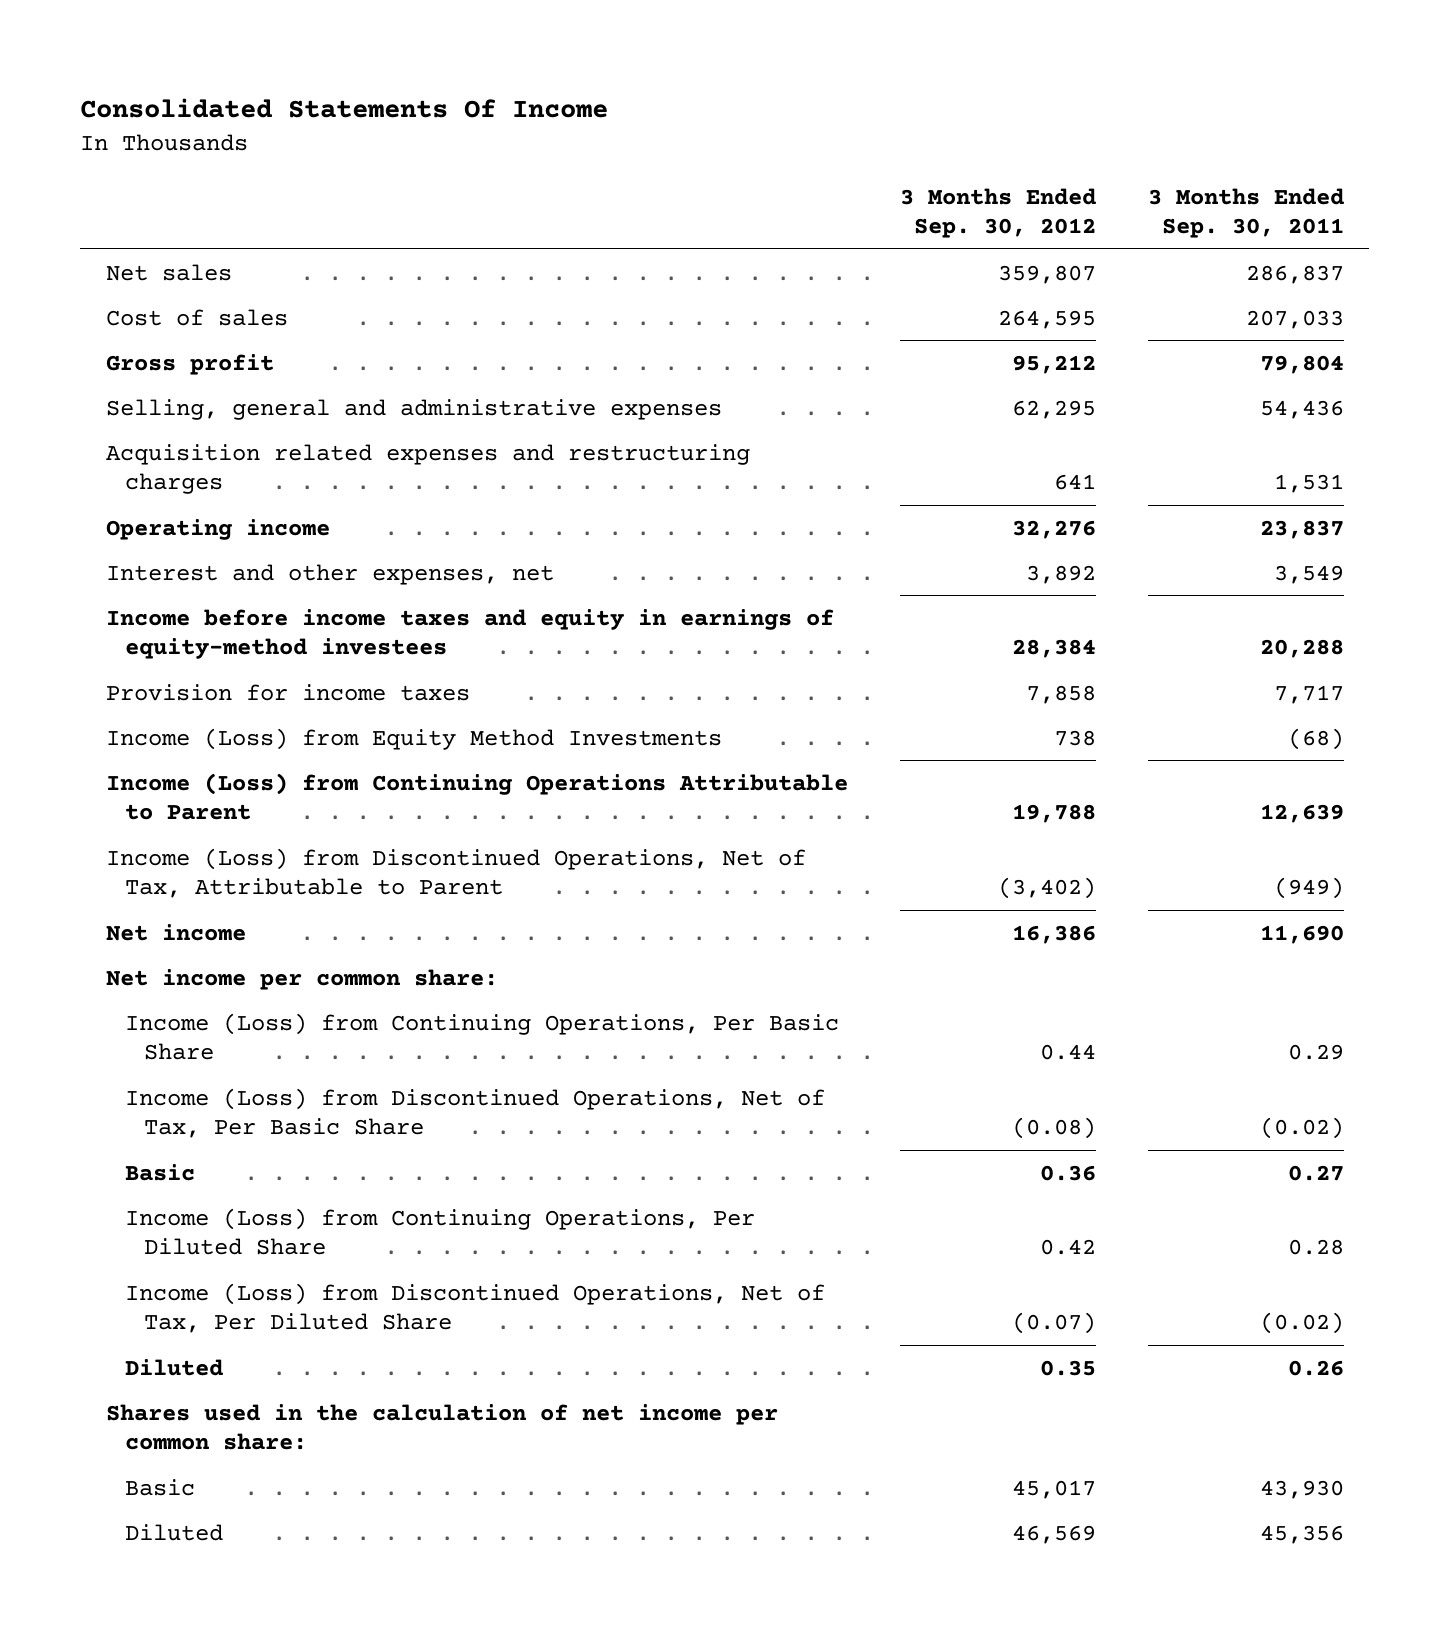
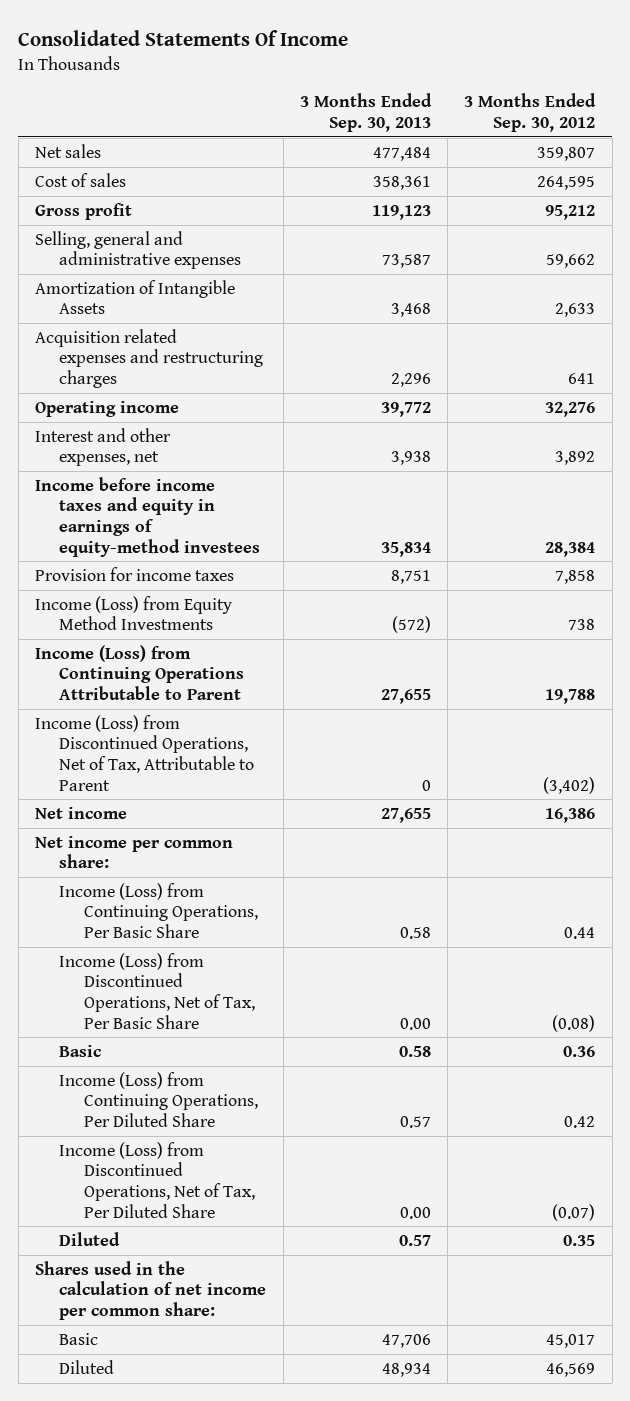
[1147,187,1344,239] 3 Months Ended Sep. 30, 2011 -> none
none -> [299,93,432,132] 3 Months Ended Sep. 30, 2013
[1011,399,1096,419] 62,295 -> [546,254,596,269] 59,662
none -> [34,279,235,315] Amortization of Intangible Assets

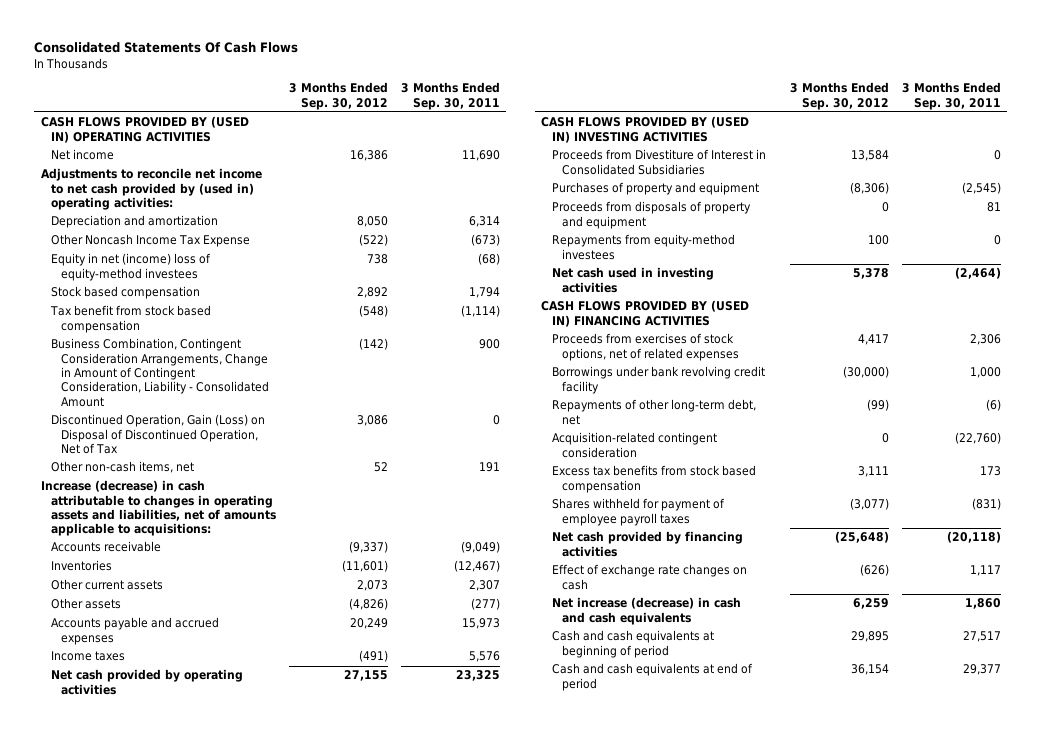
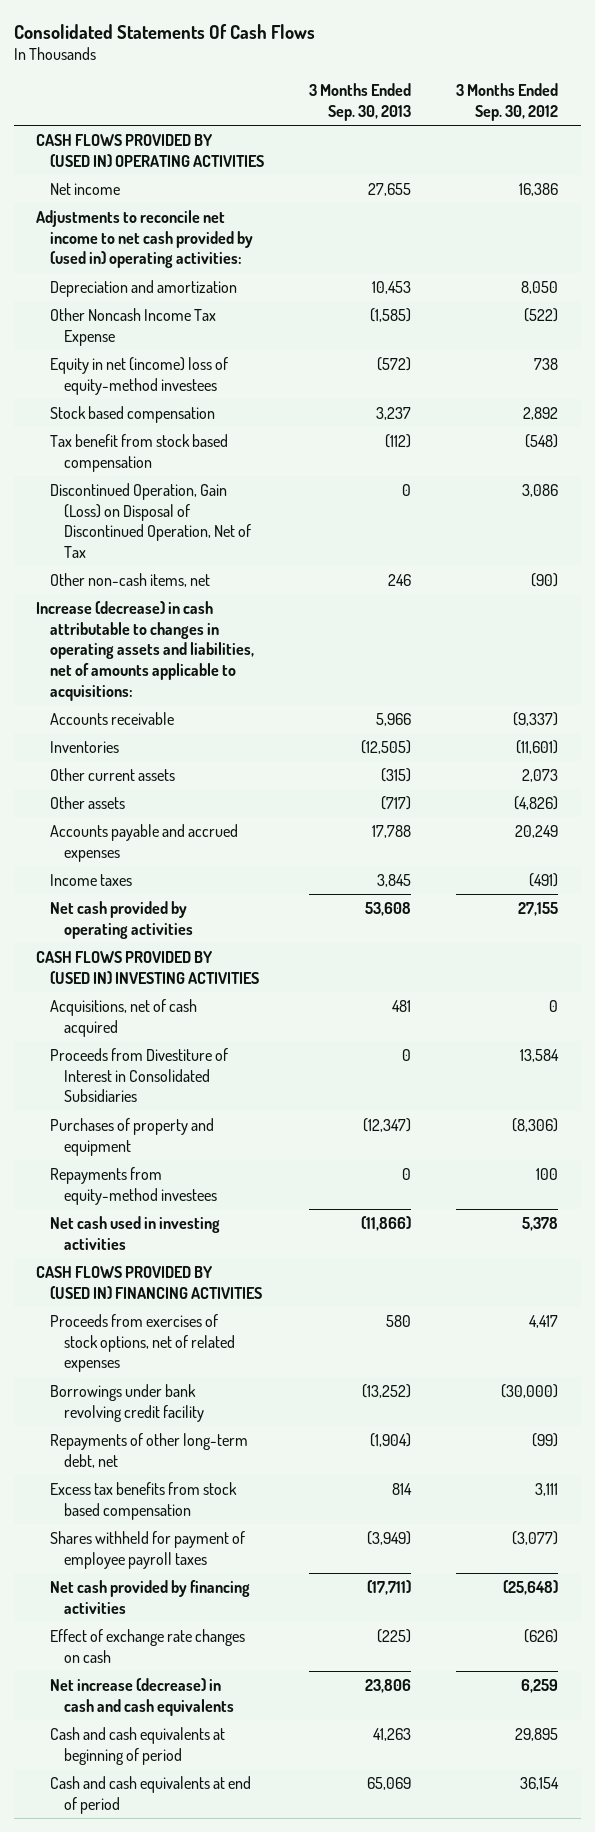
[400,82,500,110] 3 Months Ended Sep. 30, 2011 -> none
none -> [309,83,412,122] 3 Months Ended Sep. 30, 2013
[51,338,270,407] Business Combination, Contingent Consideration Arrangements, Change in Amount of Contingent Consideration, Liability - Consolidated Amount -> none
[373,462,388,473] 52 -> [531,573,559,588] (90)
none -> [50,999,198,1037] Acquisitions, net of cash acquired
[551,201,751,229] Proceeds from disposals of property and equipment -> none
[551,432,717,458] Acquisition-related contingent consideration -> none

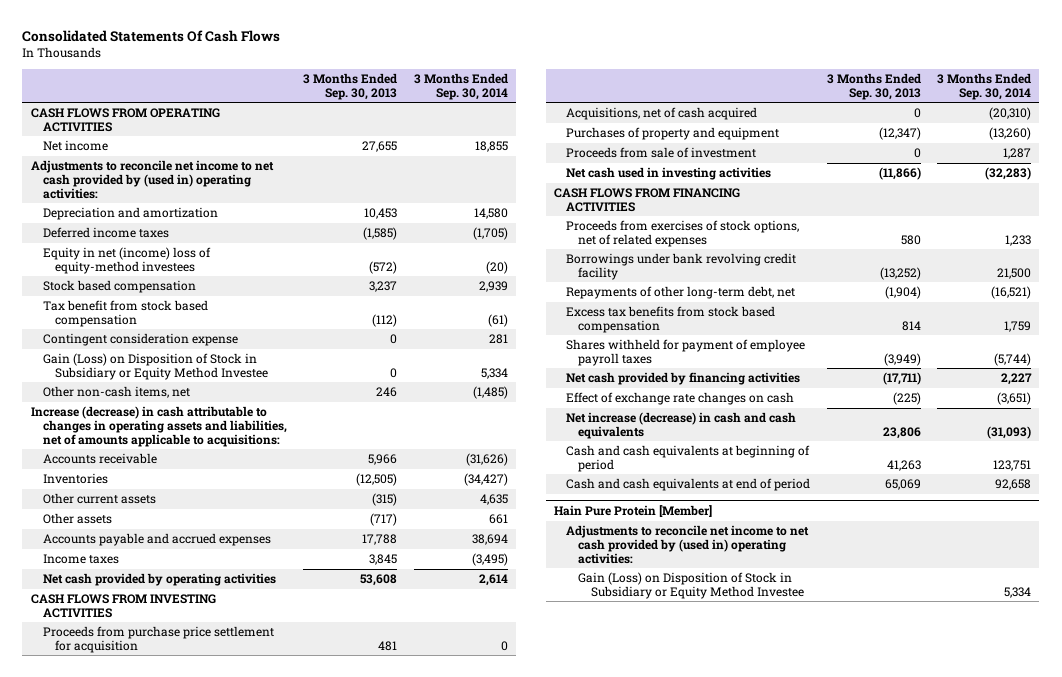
[456,83,559,122] 3 Months Ended Sep. 30, 2012 -> none
none -> [413,72,508,100] 3 Months Ended Sep. 30, 2014
[36,134,265,167] CASH FLOWS PROVIDED BY (USED IN) OPERATING ACTIVITIES -> [30,108,220,132] CASH FLOWS FROM OPERATING ACTIVITIES
[50,308,217,346] Other Noncash Income Tax Expense -> [42,227,169,239] Deferred income taxes
[50,483,252,559] Discontinued Operation, Gain (Loss) on Disposal of Discontinued Operation, Net of Tax -> none
none -> [42,333,238,347] Contingent consideration expense
none -> [42,353,269,380] Gain (Loss) on Disposition of Stock in Subsidiary or Equity Method Investee
[50,1048,229,1103] Proceeds from Divestiture of Interest in Consolidated Subsidiaries -> none
[36,951,260,984] CASH FLOWS PROVIDED BY (USED IN) INVESTING ACTIVITIES -> [30,594,216,618] CASH FLOWS FROM INVESTING ACTIVITIES
none -> [42,626,274,653] Proceeds from purchase price settlement for acquisition
[392,1000,412,1013] 481 -> [913,108,921,119] 0
[50,1167,218,1205] Repayments from equity-method investees -> none
none -> [566,147,757,159] Proceeds from sale of investment
[36,1266,263,1299] CASH FLOWS PROVIDED BY (USED IN) FINANCING ACTIVITIES -> [553,188,740,212] CASH FLOWS FROM FINANCING ACTIVITIES
none -> [553,504,712,517] Hain Pure Protein [Member]
none -> [566,525,810,564] Adjustments to reconcile net income to net cash provided by (used in) operating activities:
none -> [578,572,804,599] Gain (Loss) on Disposition of Stock in Subsidiary or Equity Method Investee

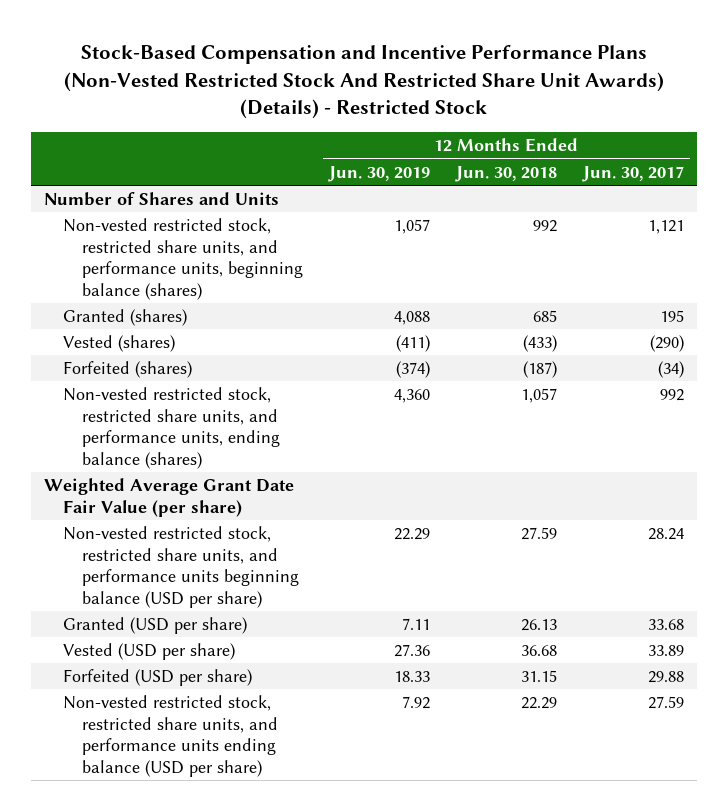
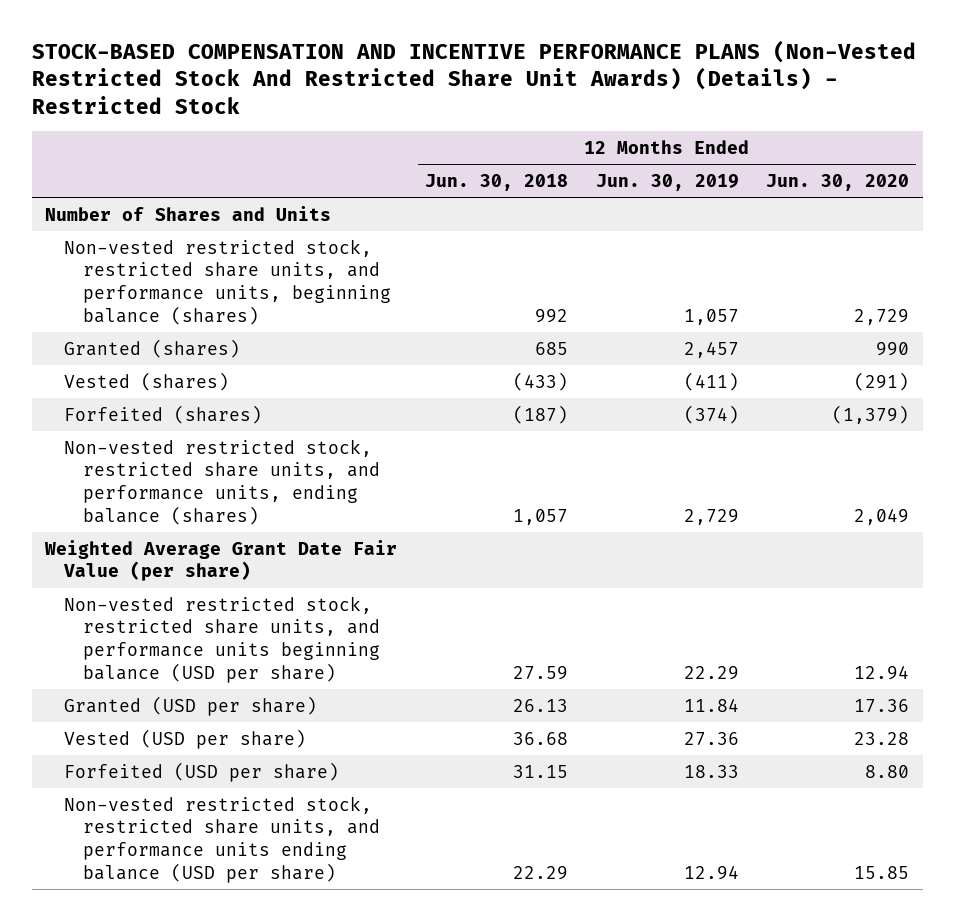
[63,44,664,120] Stock-Based Compensation and Incentive Performance Plans (Non-Vested Restricted Stock And Restricted Share Unit Awards) (Details) - Restricted Stock -> [31,39,916,114] STOCK-BASED COMPENSATION AND INCENTIVE PERFORMANCE PLANS (Non-Vested Restricted Stock And Restricted Share Unit Awards) (Details) - Restricted Stock
[581,165,684,182] Jun. 30, 2017 -> none
none -> [766,173,910,191] Jun. 30, 2020
[394,311,431,326] 4,088 -> [683,340,739,358] 2,457
[394,389,431,404] 4,360 -> [683,508,739,525] 2,729
[402,618,431,631] 7.11 -> [683,697,739,712] 11.84
[402,696,431,710] 7.92 -> [683,864,739,880] 12.94

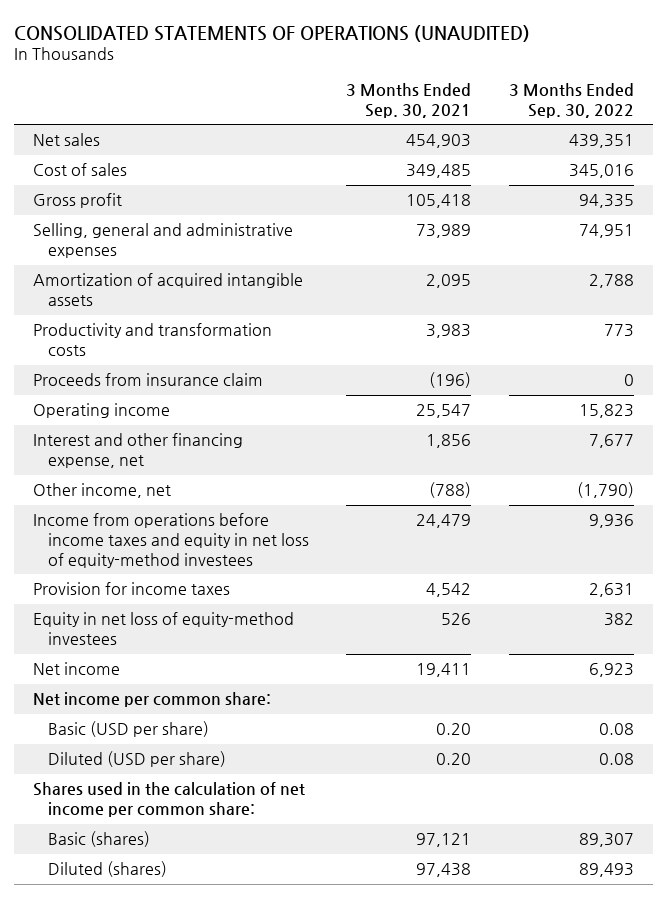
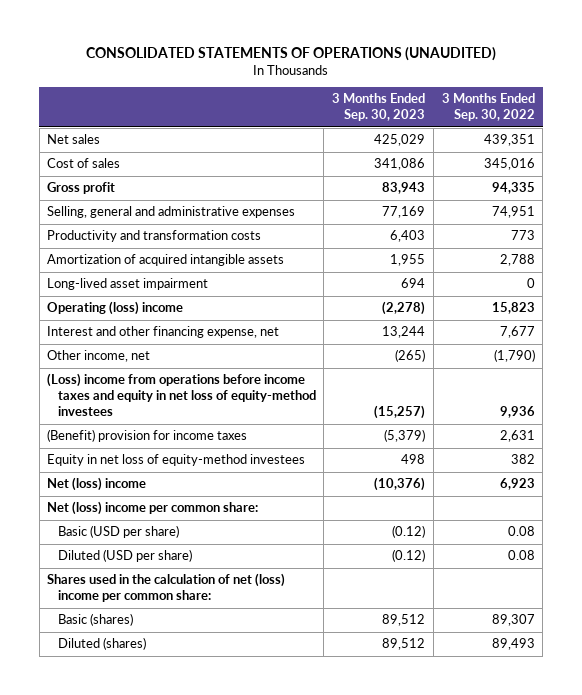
[346,83,472,118] 3 Months Ended Sep. 30, 2021 -> none
none -> [332,93,426,122] 3 Months Ended Sep. 30, 2023
[33,373,264,387] Proceeds from insurance claim -> none
[33,273,304,306] Amortization of acquired intangible assets -> [47,254,285,267] Amortization of acquired intangible assets
none -> [47,278,209,291] Long-lived asset impairment
[33,403,171,419] Operating income -> [47,301,184,316] Operating (loss) income
[33,513,310,568] Income from operations before income taxes and equity in net loss of equity-method investees -> [47,373,316,417] (Loss) income from operations before income taxes and equity in net loss of equity-method investees
[33,582,231,596] Provision for income taxes -> [47,429,248,443] (Benefit) provision for income taxes
[33,662,121,676] Net income -> [47,477,147,492] Net (loss) income
[33,692,272,708] Net income per common share: -> [47,501,259,516] Net (loss) income per common share:
[33,782,306,817] Shares used in the calculation of net income per common share: -> [47,573,286,603] Shares used in the calculation of net (loss) income per common share:

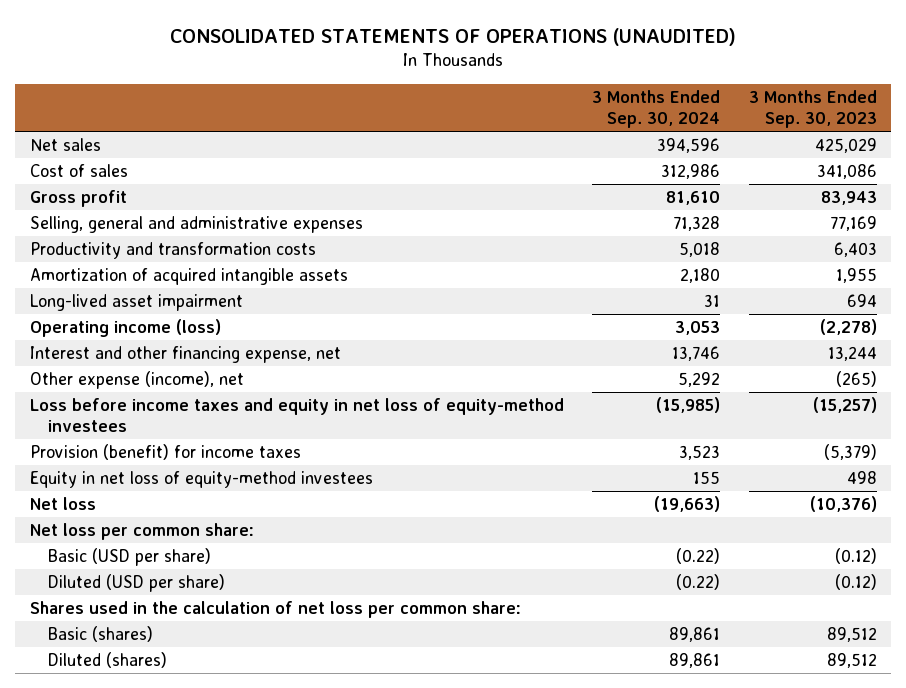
[441,93,535,122] 3 Months Ended Sep. 30, 2022 -> none
none -> [592,89,721,129] 3 Months Ended Sep. 30, 2024
[47,301,184,316] Operating (loss) income -> [29,318,221,337] Operating income (loss)
[47,350,151,363] Other income, net -> [29,370,244,389] Other expense (income), net
[47,373,316,417] (Loss) income from operations before income taxes and equity in net loss of equity-method investees -> [29,397,564,433] Loss before income taxes and equity in net loss of equity-method investees
[47,429,248,443] (Benefit) provision for income taxes -> [29,443,301,460] Provision (benefit) for income taxes
[47,477,147,492] Net (loss) income -> [29,496,96,510] Net loss
[47,501,259,516] Net (loss) income per common share: -> [29,522,254,540] Net loss per common share:
[47,573,286,603] Shares used in the calculation of net (loss) income per common share: -> [29,600,521,618] Shares used in the calculation of net loss per common share:

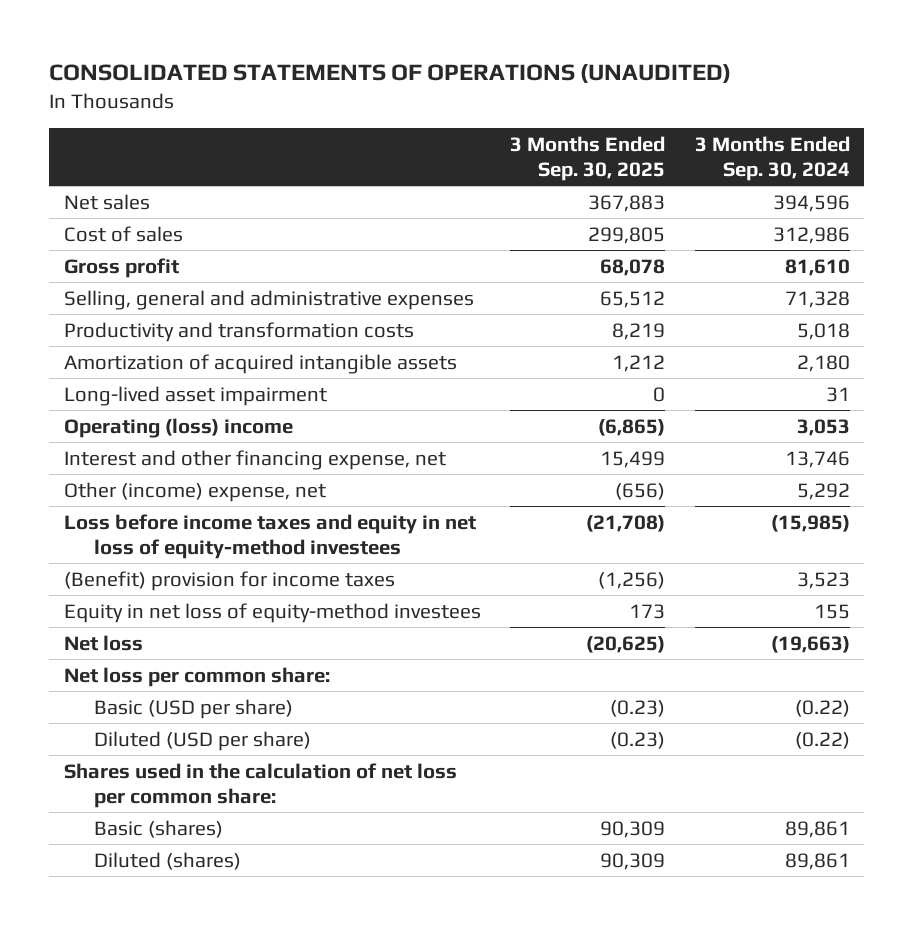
[748,89,877,129] 3 Months Ended Sep. 30, 2023 -> none
none -> [510,136,666,181] 3 Months Ended Sep. 30, 2025
[29,318,221,337] Operating income (loss) -> [63,417,293,438] Operating (loss) income
[29,370,244,389] Other expense (income), net -> [63,481,326,502] Other (income) expense, net
[29,443,301,460] Provision (benefit) for income taxes -> [63,570,395,591] (Benefit) provision for income taxes

